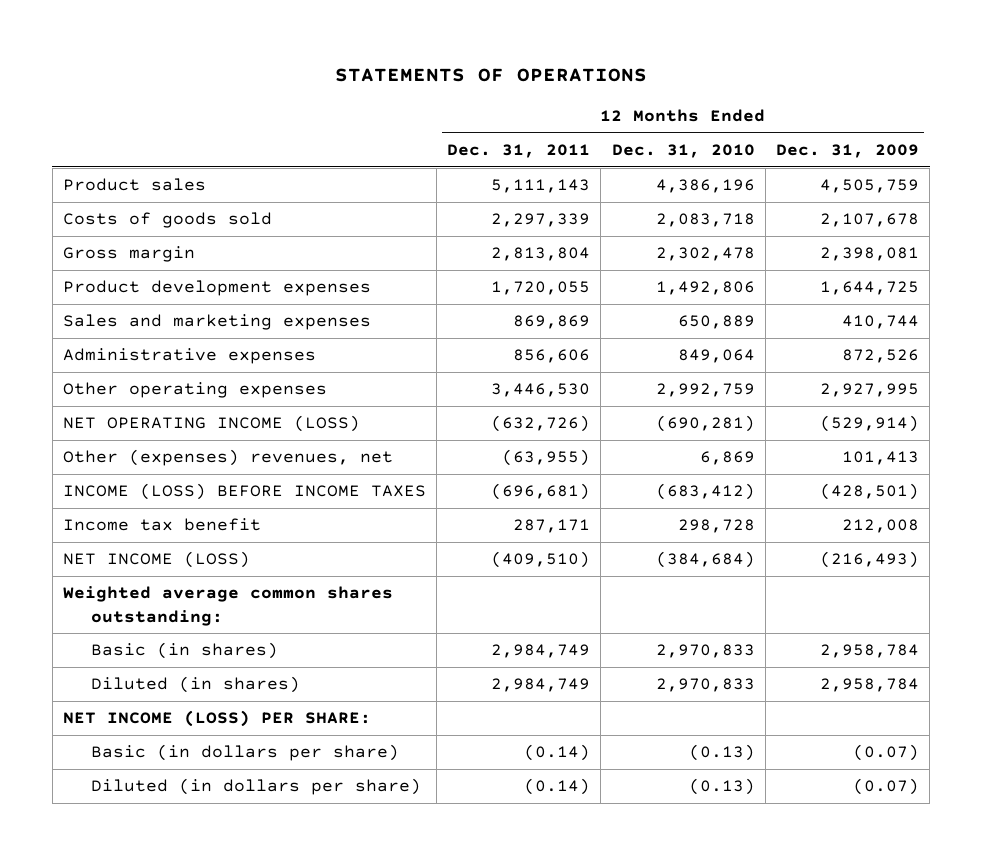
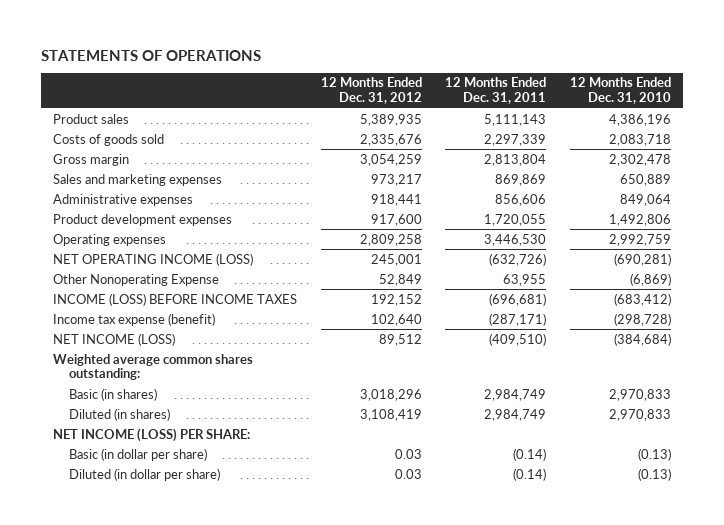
[776,144,920,159] Dec. 31, 2009 -> none
none -> [320,77,422,105] 12 Months Ended Dec. 31, 2012
[62,280,371,297] Product development expenses -> [53,213,233,226] Product development expenses
[62,382,327,399] Other operating expenses -> [53,233,167,246] Operating expenses
[62,449,393,467] Other (expenses) revenues, net -> none
none -> [53,273,220,286] Other Nonoperating Expense
[62,518,261,532] Income tax benefit -> [53,312,216,326] Income tax expense (benefit)
[513,519,591,534] 287,171 -> [489,312,547,326] (287,171)
[677,519,755,534] 298,728 -> [614,312,672,326] (298,728)
[90,744,399,762] Basic (in dollars per share) -> [68,447,207,461] Basic (in dollar per share)
[90,778,421,796] Diluted (in dollars per share) -> [68,467,220,481] Diluted (in dollar per share)

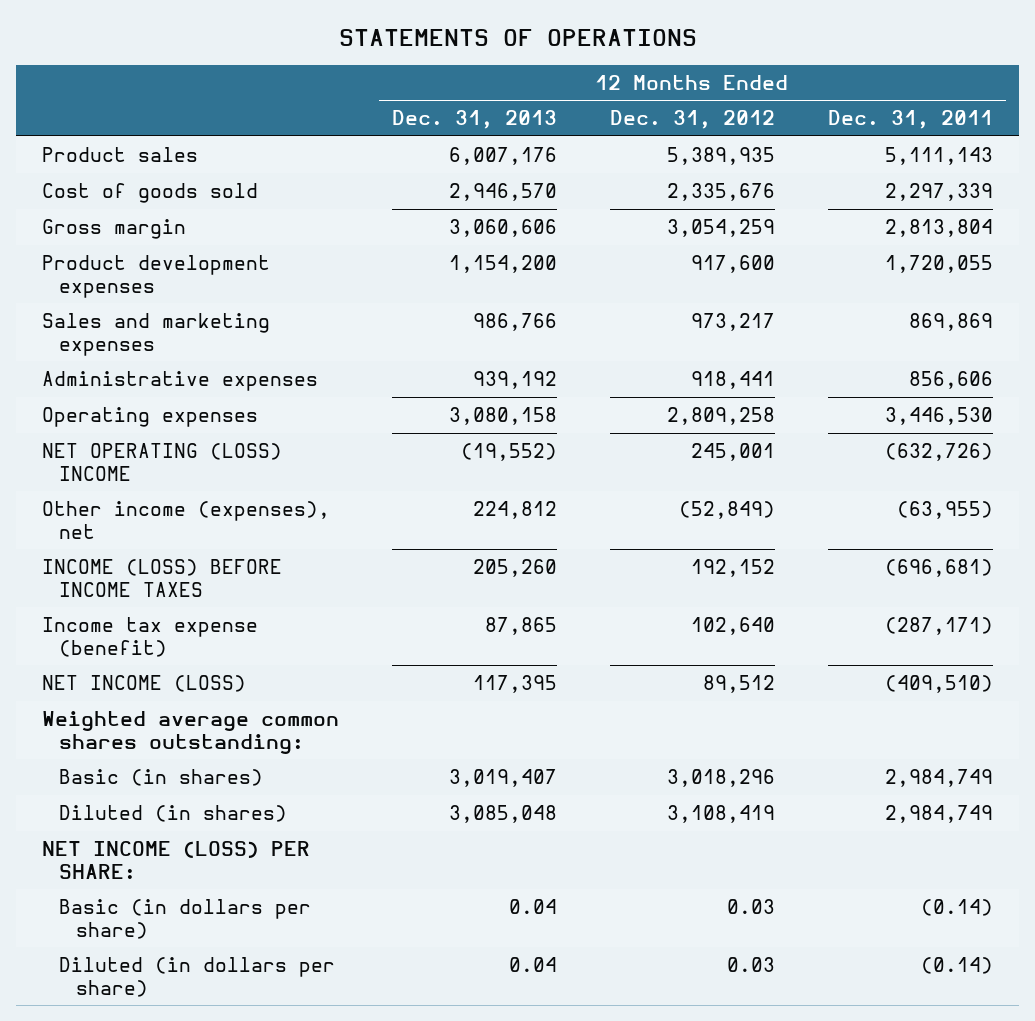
[570,77,672,105] 12 Months Ended Dec. 31, 2010 -> none
none -> [392,110,558,130] Dec. 31, 2013
[53,133,165,146] Costs of goods sold -> [42,183,259,204] Cost of goods sold
[53,213,233,226] Product development expenses -> [42,255,271,298] Product development expenses
[53,273,220,286] Other Nonoperating Expense -> none
[53,252,254,266] NET OPERATING INCOME (LOSS) -> [42,443,283,481] NET OPERATING (LOSS) INCOME
none -> [42,501,331,539] Other income (expenses), net
[68,447,207,461] Basic (in dollar per share) -> [59,899,312,939] Basic (in dollars per share)
[68,467,220,481] Diluted (in dollar per share) -> [59,957,336,997] Diluted (in dollars per share)

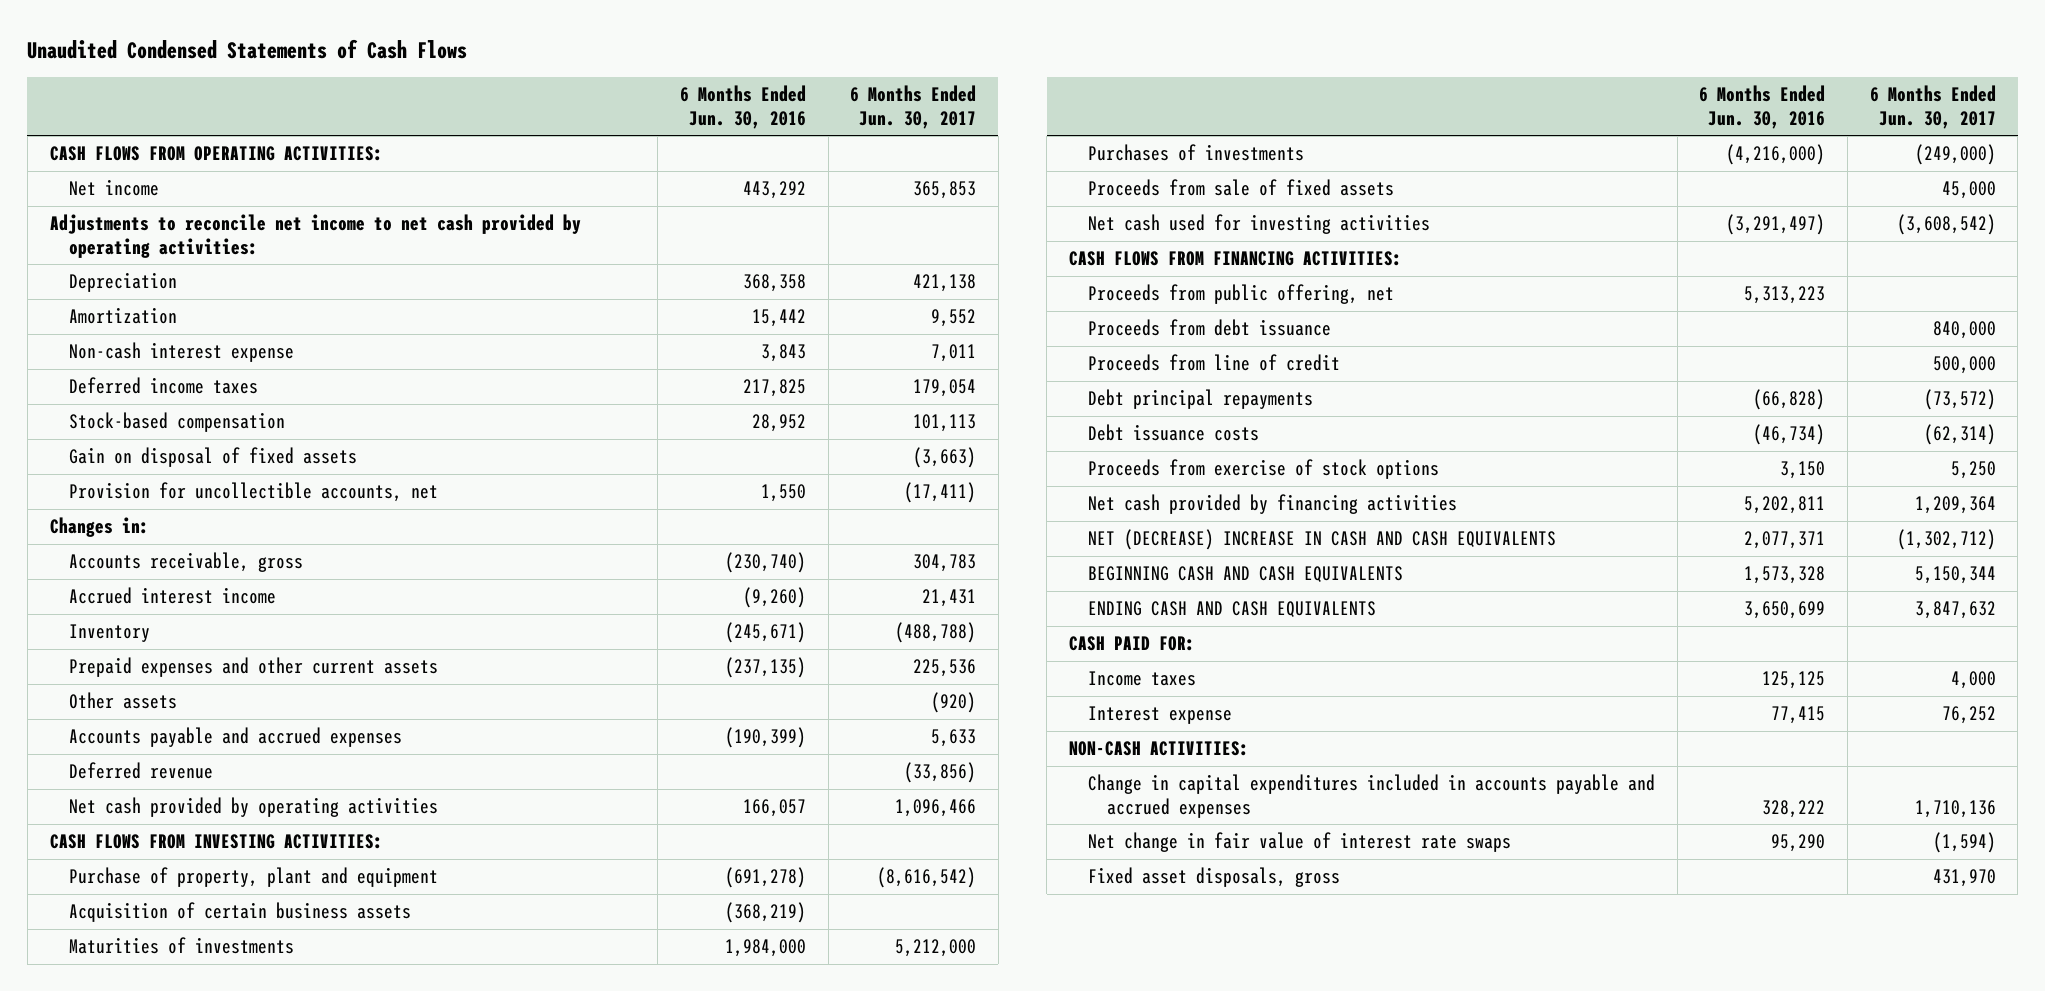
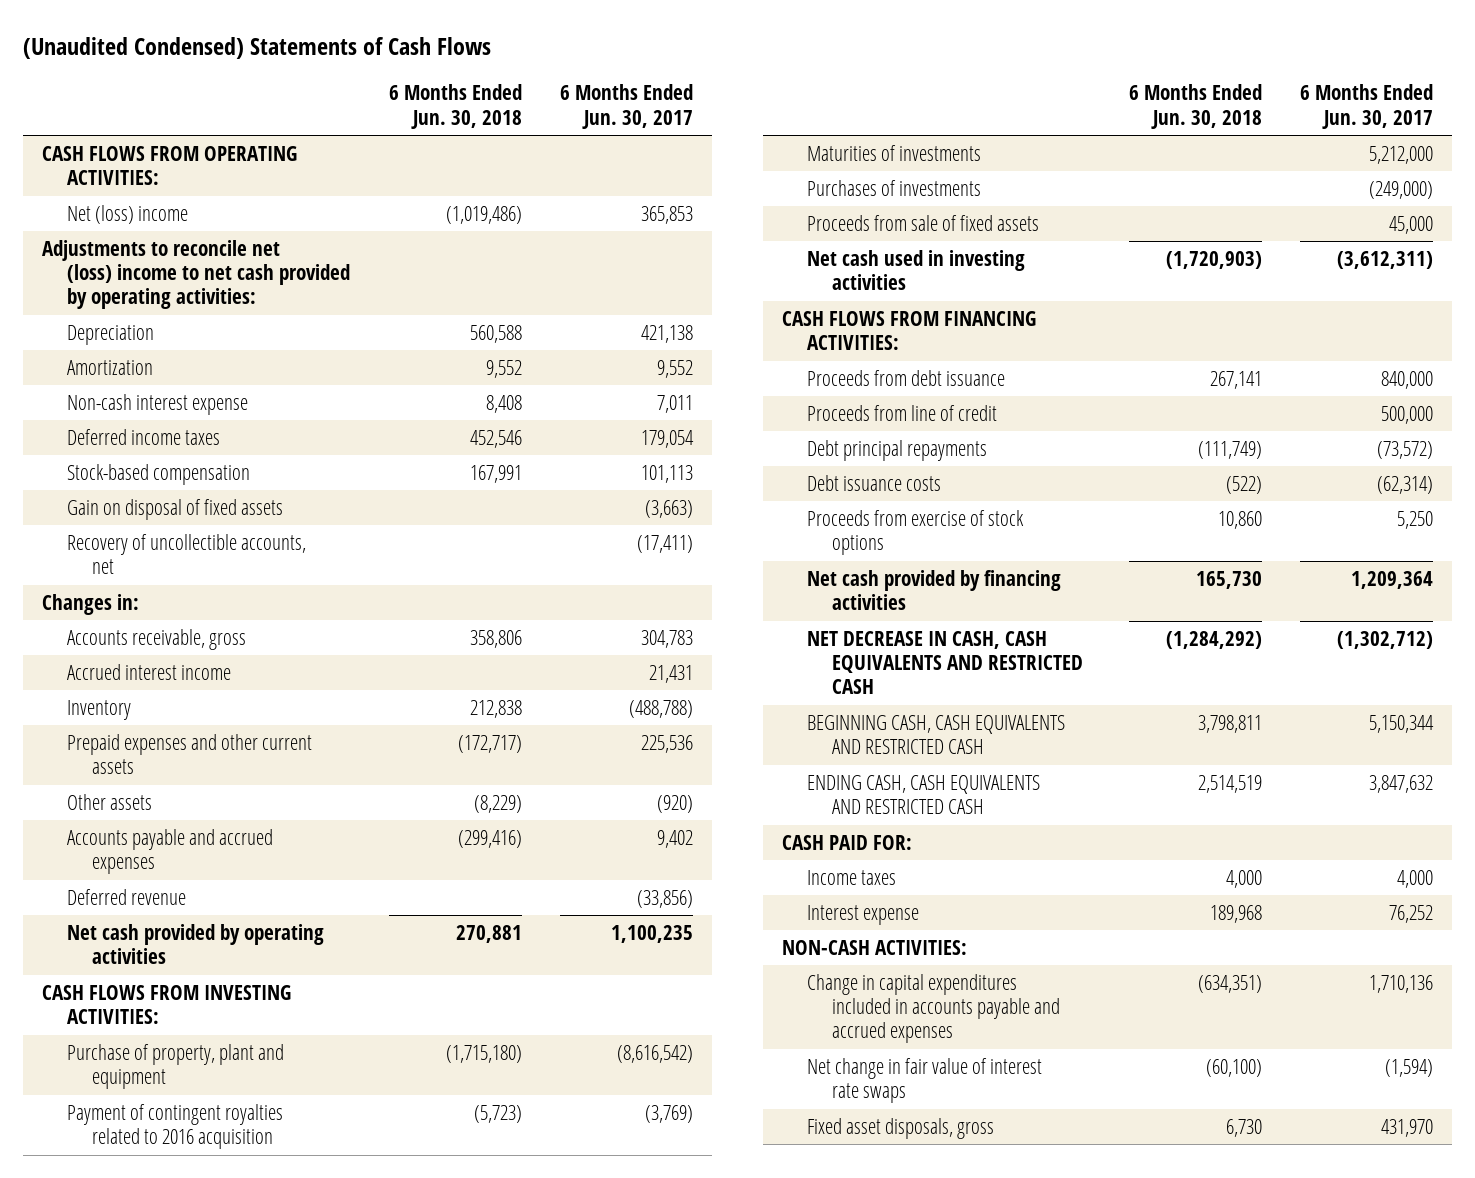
[27,38,468,59] Unaudited Condensed Statements of Cash Flows -> [23,36,492,59] (Unaudited Condensed) Statements of Cash Flows
[679,85,806,129] 6 Months Ended Jun. 30, 2016 -> none
none -> [388,84,522,129] 6 Months Ended Jun. 30, 2018
[68,179,159,197] Net income -> [67,205,189,225] Net (loss) income
[49,214,581,258] Adjustments to reconcile net income to net cash provided by operating activities: -> [42,240,351,310] Adjustments to reconcile net (loss) income to net cash provided by operating activities:
[68,482,438,503] Provision for uncollectible accounts, net -> [67,534,307,575] Recovery of uncollectible accounts, net
[931,729,977,748] 5,633 -> [656,830,693,849] 9,402
[895,799,977,818] 1,096,466 -> [610,925,693,944] 1,100,235
[68,902,411,923] Acquisition of certain business assets -> none
none -> [67,1104,284,1150] Payment of contingent royalties related to 2016 acquisition
[1087,214,1430,235] Net cash used for investing activities -> [807,250,1026,291] Net cash used in investing activities
[1896,214,1996,236] (3,608,542) -> [1337,251,1434,270] (3,612,311)
[1087,284,1394,305] Proceeds from public offering, net -> none
[1087,529,1556,551] NET (DECREASE) INCREASE IN CASH AND CASH EQUIVALENTS -> [807,631,1084,695] NET DECREASE IN CASH, CASH EQUIVALENTS AND RESTRICTED CASH
[1087,566,1403,584] BEGINNING CASH AND CASH EQUIVALENTS -> [807,715,1066,755] BEGINNING CASH, CASH EQUIVALENTS AND RESTRICTED CASH
[1087,601,1376,619] ENDING CASH AND CASH EQUIVALENTS -> [807,775,1041,815] ENDING CASH, CASH EQUIVALENTS AND RESTRICTED CASH

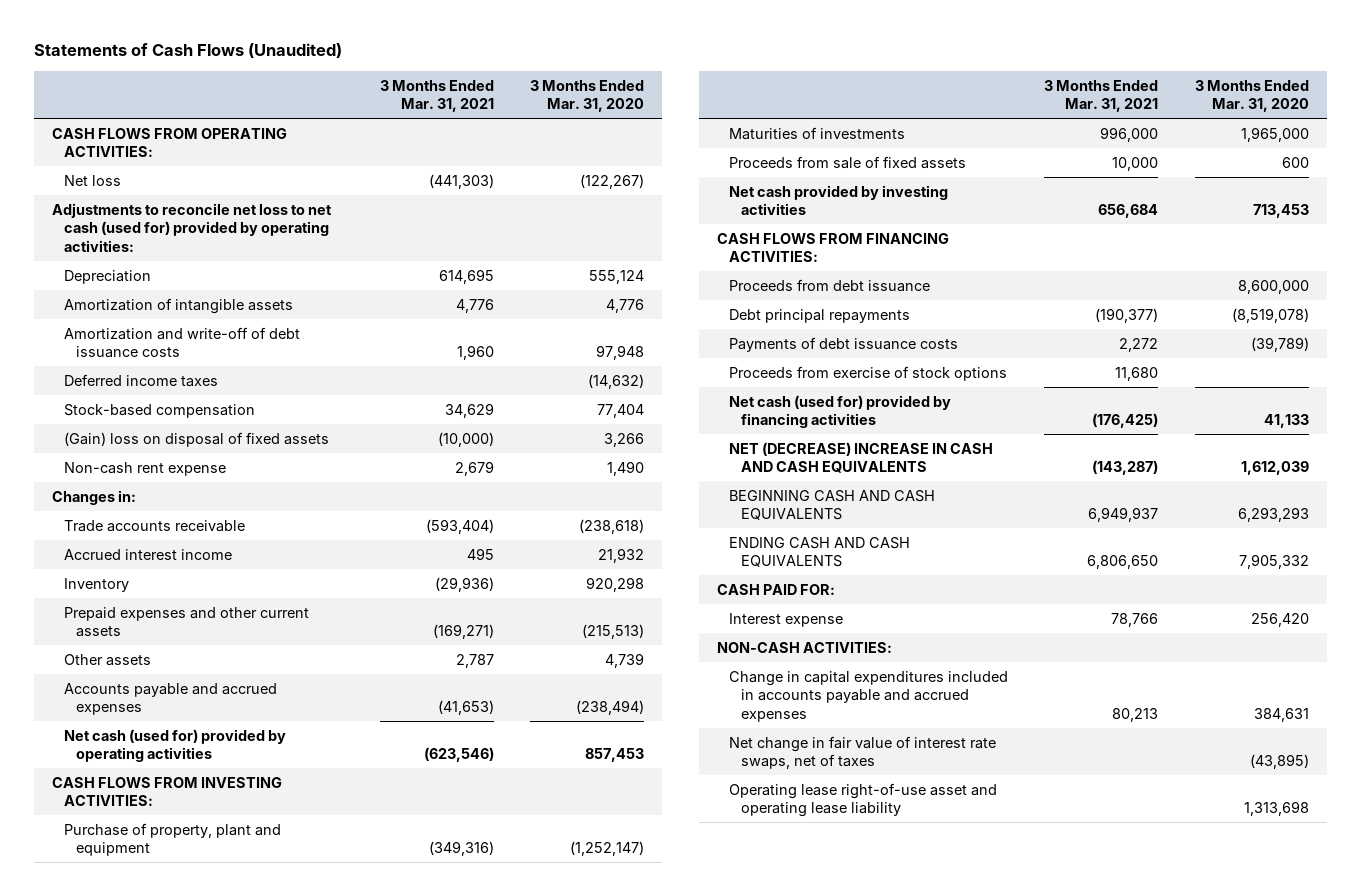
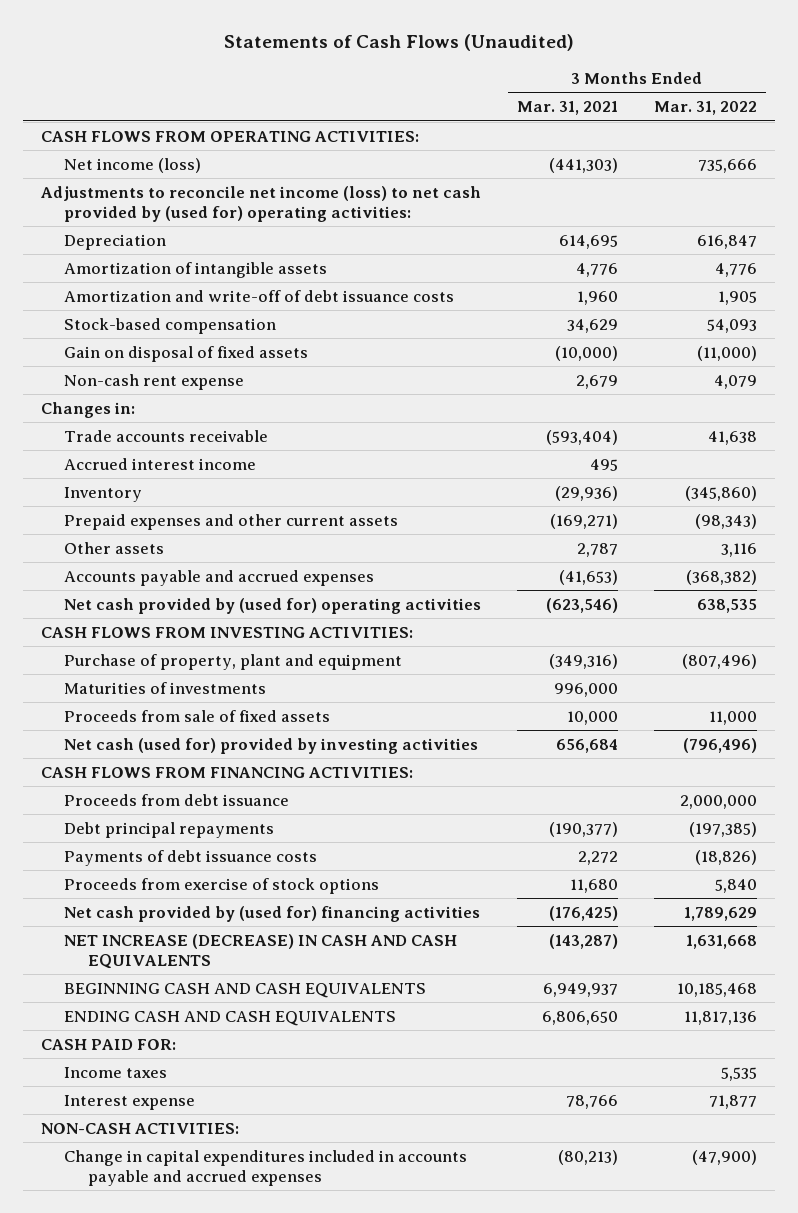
[529,79,644,113] 3 Months Ended Mar. 31, 2020 -> none
none -> [654,101,758,116] Mar. 31, 2022
[64,174,122,186] Net loss -> [64,157,202,173] Net income (loss)
[52,202,333,252] Adjustments to reconcile net loss to net cash (used for) provided by operating activities: -> [40,185,481,223] Adjustments to reconcile net income (loss) to net cash provided by (used for) operating activities:
[64,373,219,387] Deferred income taxes -> none
[64,431,330,447] (Gain) loss on disposal of fixed assets -> [64,345,309,362] Gain on disposal of fixed assets
[64,728,287,763] Net cash (used for) provided by operating activities -> [64,597,482,614] Net cash provided by (used for) operating activities
[728,184,948,216] Net cash provided by investing activities -> [64,737,479,754] Net cash (used for) provided by investing activities
[728,394,951,429] Net cash (used for) provided by financing activities -> [64,905,481,922] Net cash provided by (used for) financing activities
[728,441,993,474] NET (DECREASE) INCREASE IN CASH AND CASH EQUIVALENTS -> [64,933,458,970] NET INCREASE (DECREASE) IN CASH AND CASH EQUIVALENTS
none -> [64,1066,168,1078] Income taxes
[728,735,996,770] Net change in fair value of interest rate swaps, net of taxes -> none
[728,782,997,818] Operating lease right-of-use asset and operating lease liability -> none
[1112,707,1159,722] 80,213 -> [558,1149,619,1165] (80,213)

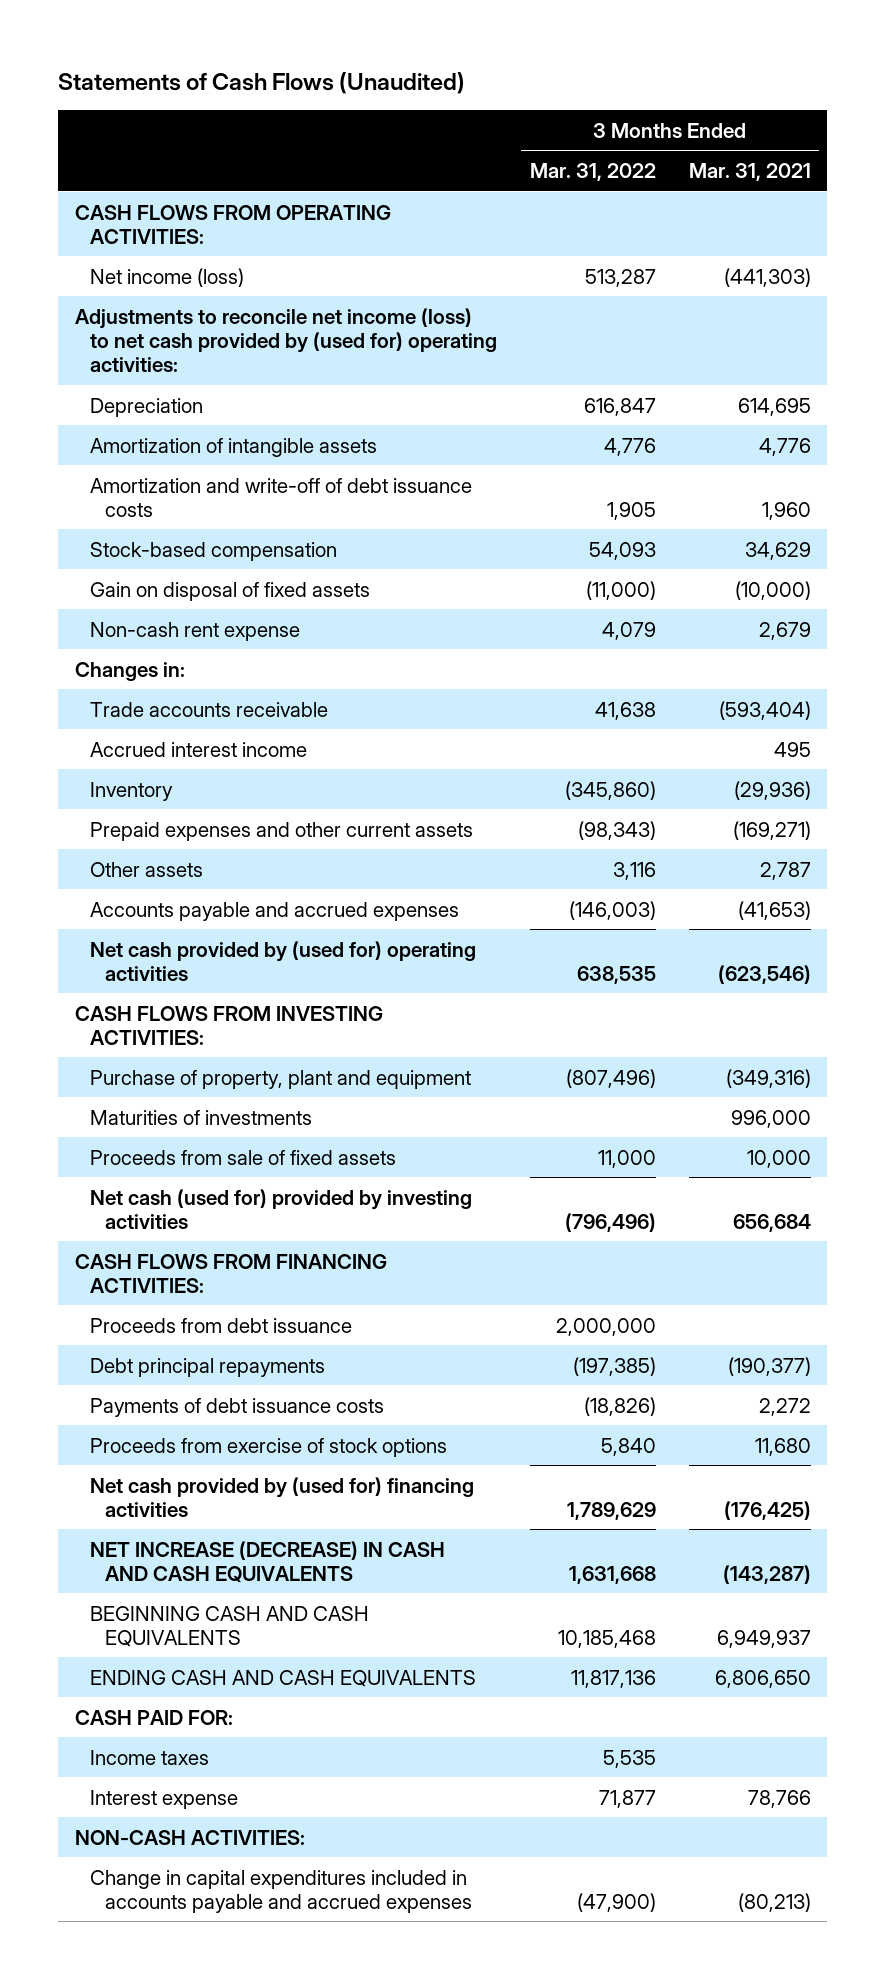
[698,158,758,173] 735,666 -> [584,268,656,287] 513,287
[686,569,758,585] (368,382) -> [568,900,656,920] (146,003)

